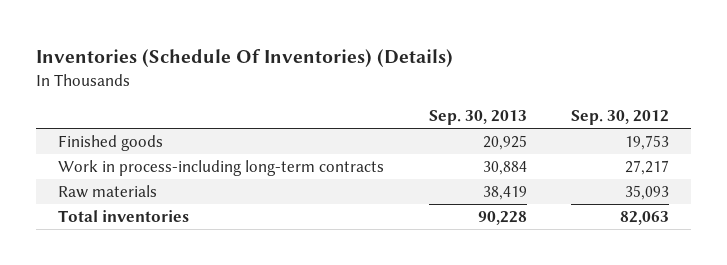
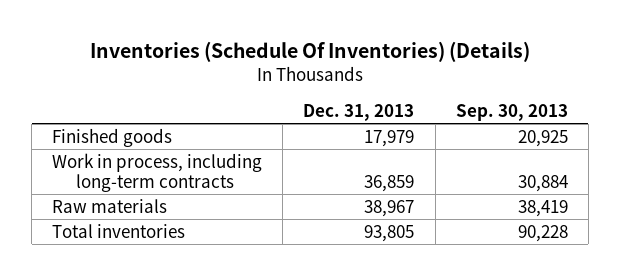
[571,109,670,125] Sep. 30, 2012 -> none
none -> [303,103,415,121] Dec. 31, 2013
[58,160,385,177] Work in process-including long-term contracts -> [52,152,263,192] Work in process, including long-term contracts

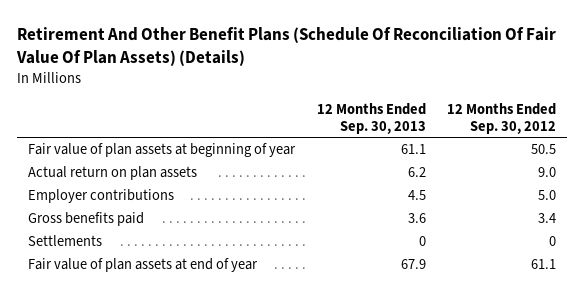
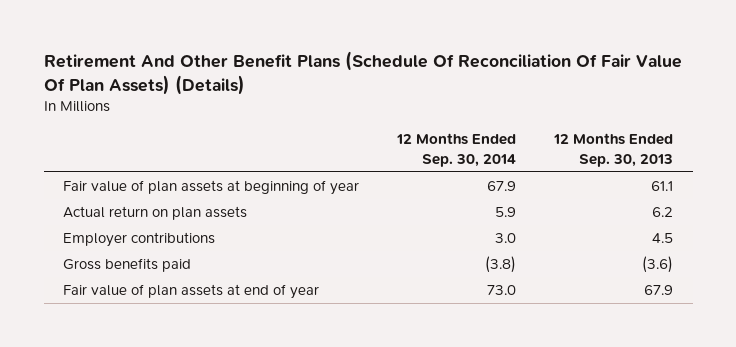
[447,102,557,134] 12 Months Ended Sep. 30, 2012 -> none
none -> [396,133,517,167] 12 Months Ended Sep. 30, 2014
[27,235,102,247] Settlements -> none
[407,213,426,224] 3.6 -> [642,256,674,274] (3.6)

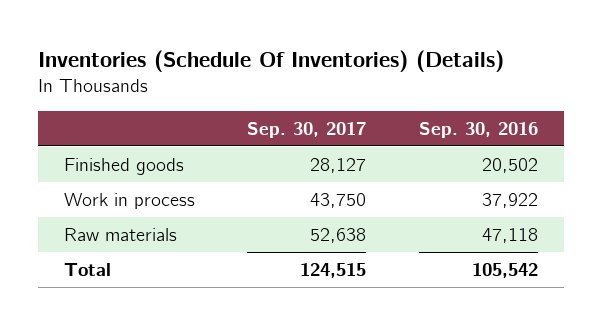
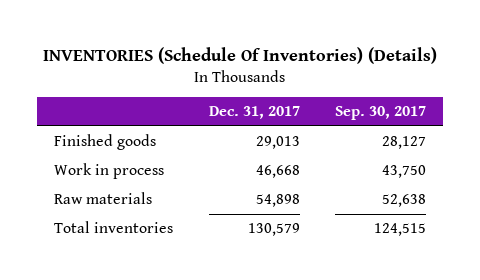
[37,49,504,72] Inventories (Schedule Of Inventories) (Details) -> [43,46,438,64] INVENTORIES (Schedule Of Inventories) (Details)
[419,121,539,138] Sep. 30, 2016 -> none
none -> [208,106,300,120] Dec. 31, 2017
[63,262,111,276] Total -> [54,221,174,234] Total inventories

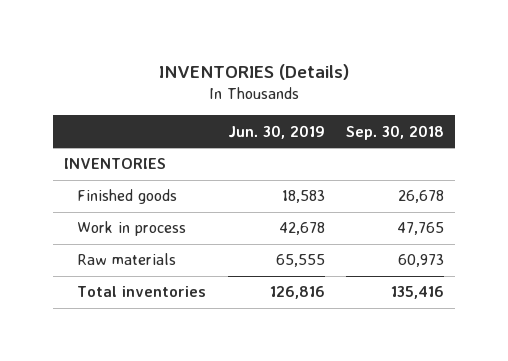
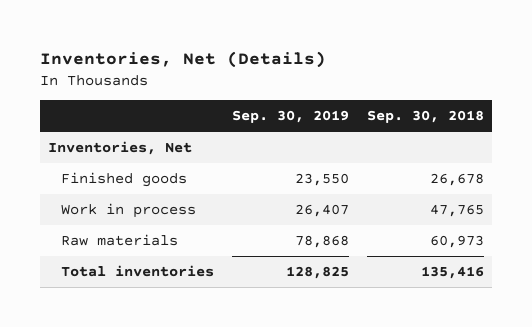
[158,63,349,80] INVENTORIES (Details) -> [39,50,326,68] Inventories, Net (Details)
[227,124,325,139] Jun. 30, 2019 -> none
none -> [231,110,349,124] Sep. 30, 2019
[63,158,166,170] INVENTORIES -> [48,141,193,156] Inventories, Net

